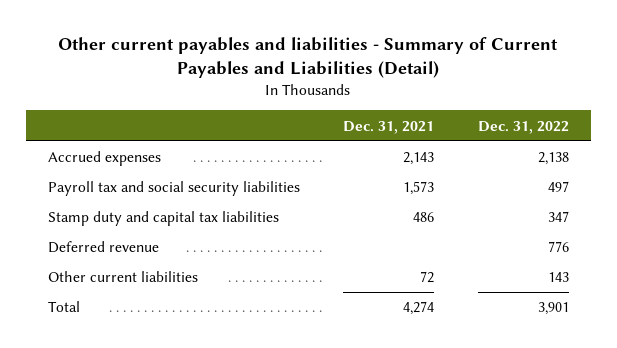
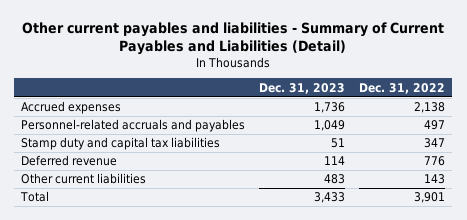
[343,120,435,134] Dec. 31, 2021 -> none
none -> [259,82,346,94] Dec. 31, 2023
[47,181,300,197] Payroll tax and social security liabilities -> [21,119,246,133] Personnel-related accruals and payables

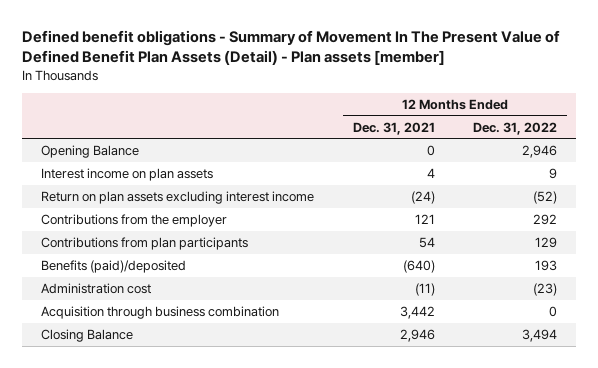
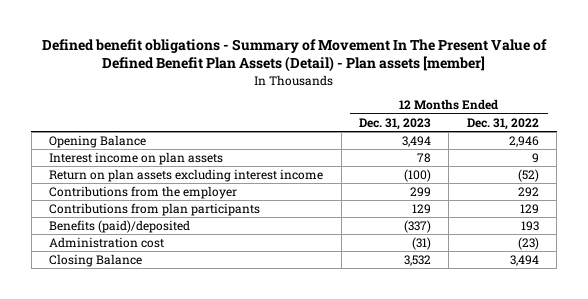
[352,121,435,135] Dec. 31, 2021 -> none
none -> [359,117,432,130] Dec. 31, 2023
[41,305,280,319] Acquisition through business combination -> none

